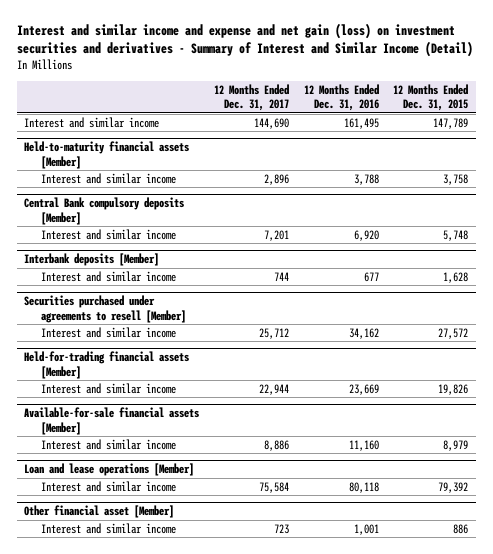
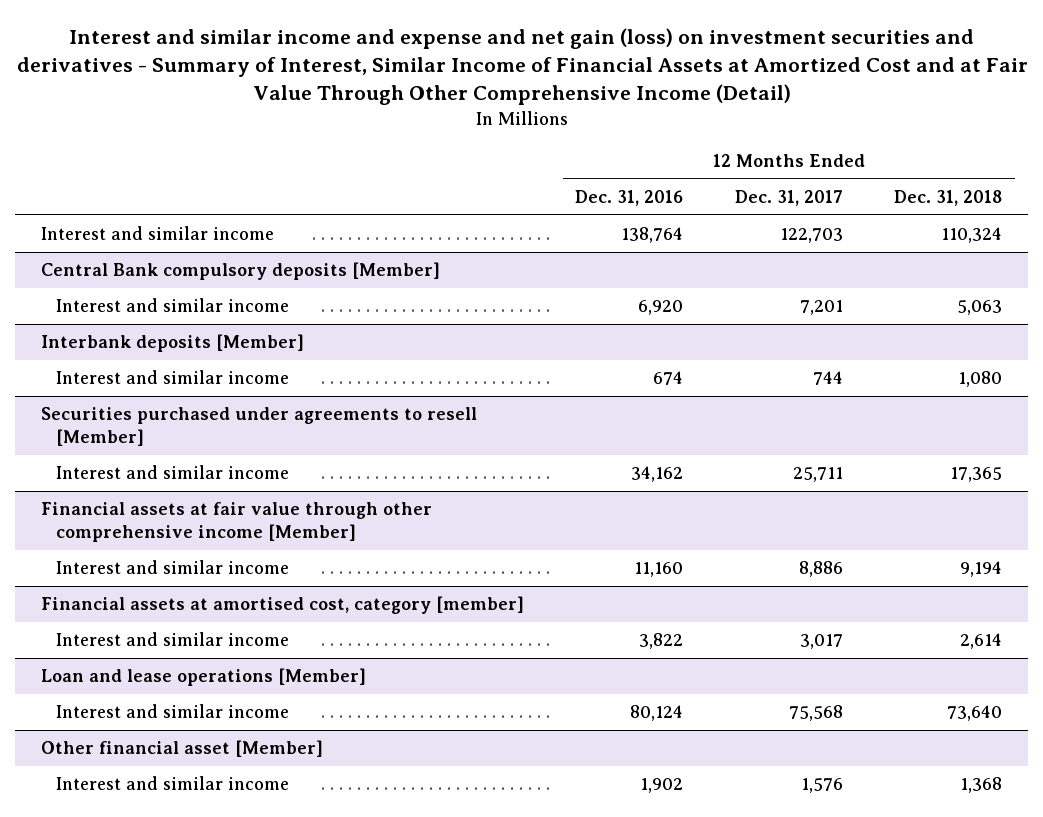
[16,23,473,58] Interest and similar income and expense and net gain (loss) on investment securities and derivatives - Summary of Interest and Similar Income (Detail) -> [16,27,1028,105] Interest and similar income and expense and net gain (loss) on investment securities and derivatives - Summary of Interest, Similar Income of Financial Assets at Amortized Cost and at Fair Value Through Other Comprehensive Income (Detail)
[393,83,469,112] 12 Months Ended Dec. 31, 2015 -> none
none -> [894,189,1003,206] Dec. 31, 2018
[24,141,190,169] Held-to-maturity financial assets [Member] -> none
[41,172,177,184] Interest and similar income -> none
[253,117,289,129] 144,690 -> [779,228,843,244] 122,703
[343,117,379,129] 161,495 -> [621,227,684,244] 138,764
[363,271,379,282] 677 -> [653,371,684,386] 674
[24,351,190,379] Held-for-trading financial assets [Member] -> none
[41,382,177,394] Interest and similar income -> none
[24,407,200,435] Available-for-sale financial assets [Member] -> none
[258,327,289,339] 25,712 -> [792,467,843,483] 25,711
none -> [41,502,433,542] Financial assets at fair value through other comprehensive income [Member]
none -> [41,596,525,615] Financial assets at amortised cost, category [member]
none -> [56,632,290,647] Interest and similar income
[258,481,289,493] 75,584 -> [788,705,843,722] 75,568
[348,481,379,493] 80,118 -> [630,705,684,722] 80,124
[273,523,289,534] 723 -> [800,778,843,794] 1,576
[353,523,379,535] 1,001 -> [640,778,684,794] 1,902

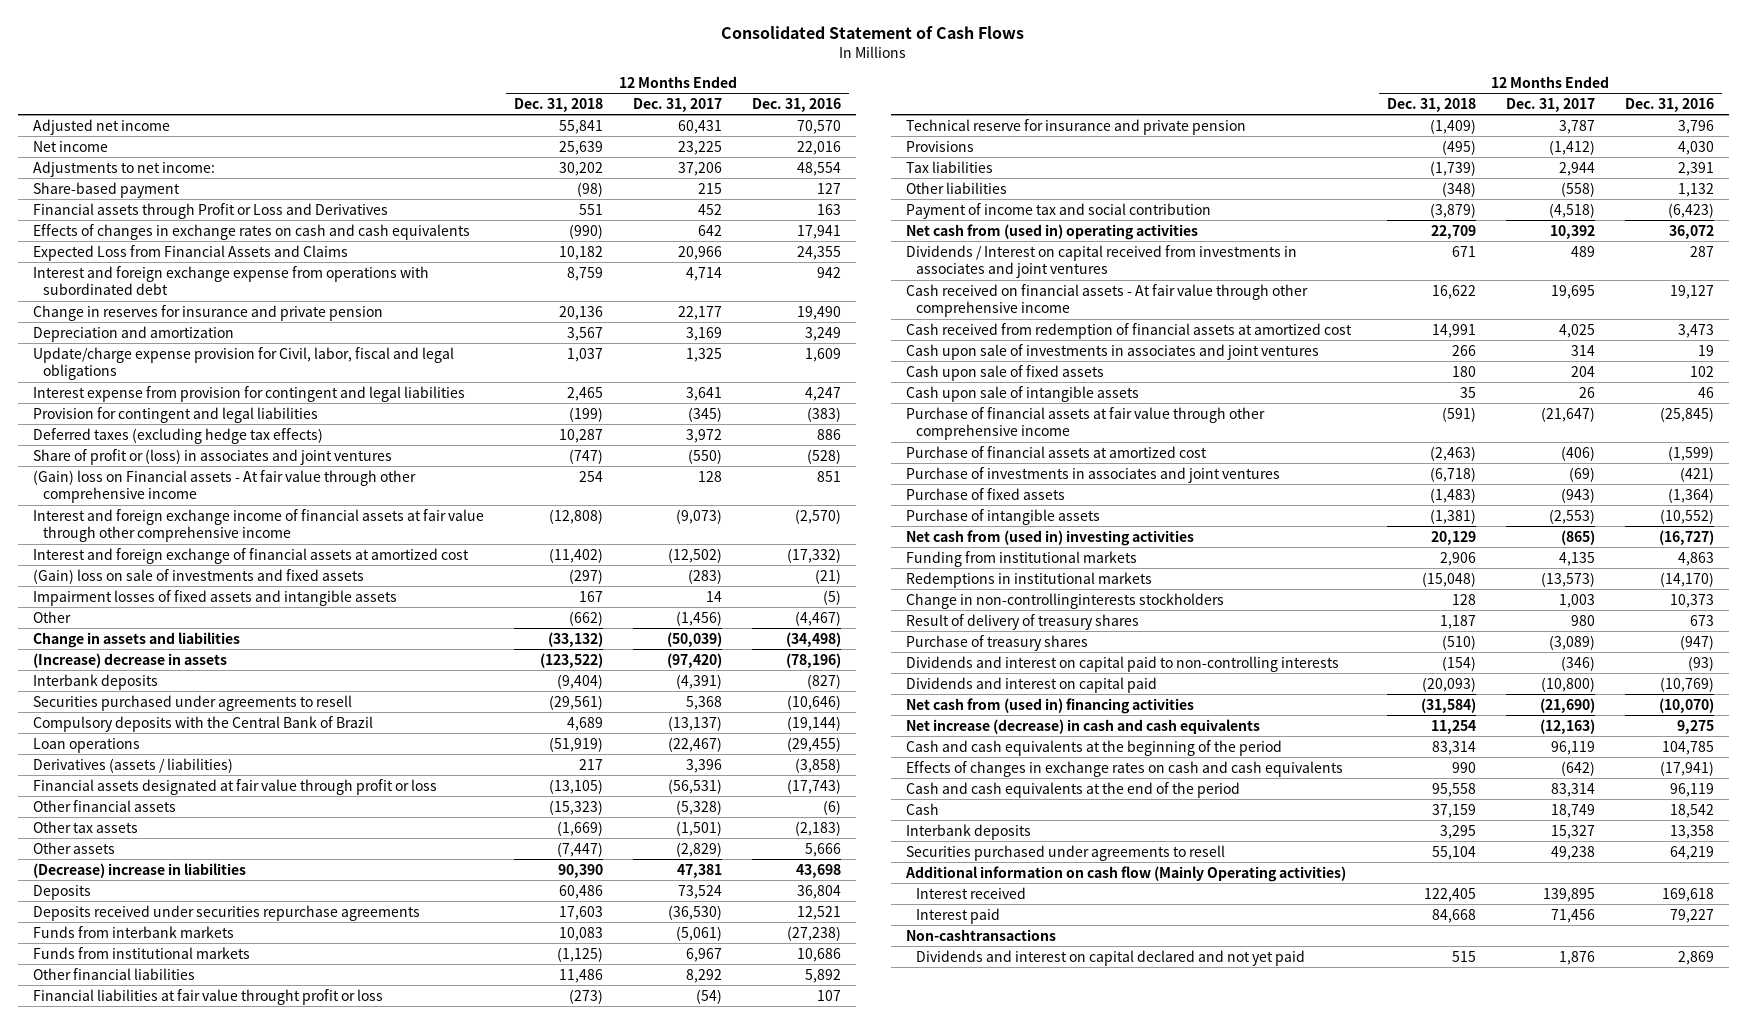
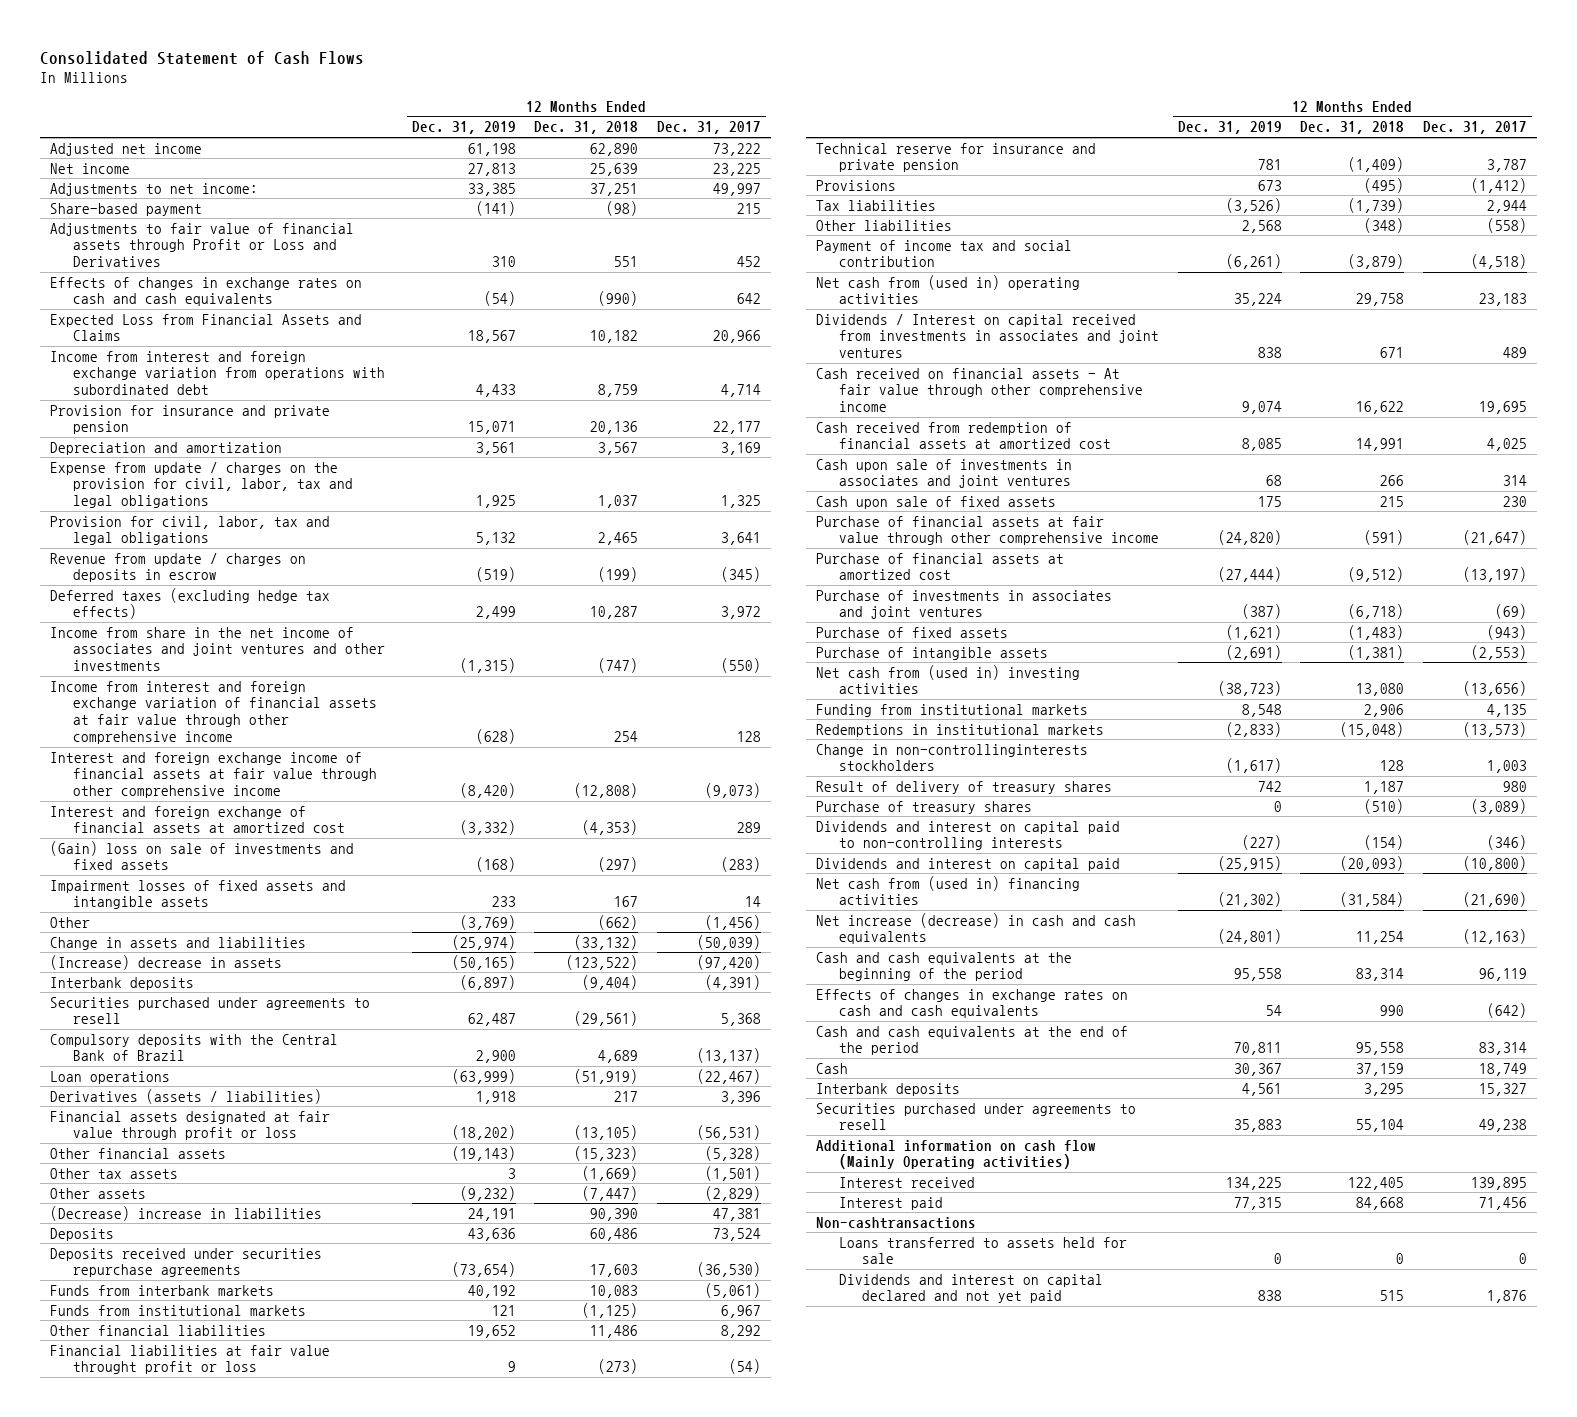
[752,97,842,112] Dec. 31, 2016 -> none
none -> [411,121,516,135] Dec. 31, 2019
[558,119,603,134] 55,841 -> [590,142,639,156] 62,890
[678,119,723,134] 60,431 -> [713,142,762,156] 73,222
[558,161,603,176] 30,202 -> [590,182,639,196] 37,251
[678,161,723,176] 37,206 -> [713,182,762,196] 49,997
[32,202,388,219] Financial assets through Profit or Loss and Derivatives -> [49,222,354,268] Adjustments to fair value of financial assets through Profit or Loss and Derivatives
[32,265,429,296] Interest and foreign exchange expense from operations with subordinated debt -> [49,350,385,396] Income from interest and foreign exchange variation from operations with subordinated debt
[32,304,383,321] Change in reserves for insurance and private pension -> [49,404,330,435] Provision for insurance and private pension
[32,346,454,381] Update/charge expense provision for Civil, labor, fiscal and legal obligations -> [49,461,353,509] Expense from update / charges on the provision for civil, labor, tax and legal obligations
[32,385,465,402] Interest expense from provision for contingent and legal liabilities -> [49,515,330,546] Provision for civil, labor, tax and legal obligations
[32,406,318,423] Provision for contingent and legal liabilities -> [49,552,306,583] Revenue from update / charges on deposits in escrow
[32,448,392,465] Share of profit or (loss) in associates and joint ventures -> [49,626,385,672] Income from share in the net income of associates and joint ventures and other investments
[32,469,416,504] (Gain) loss on Financial assets - At fair value through other comprehensive income -> [49,680,377,744] Income from interest and foreign exchange variation of financial assets at fair value through other comprehensive income
[548,547,603,563] (11,402) -> [582,820,639,836] (4,353)
[668,547,723,563] (12,502) -> [737,822,762,834] 289
[1430,224,1476,239] 22,709 -> [1356,293,1405,307] 29,758
[1549,224,1595,239] 10,392 -> [1479,293,1528,307] 23,183
[905,385,1139,402] Cash upon sale of intangible assets -> none
[1451,365,1476,377] 180 -> [1380,495,1405,507] 215
[1570,365,1595,377] 204 -> [1503,495,1528,507] 230
[1429,445,1476,461] (2,463) -> [1348,567,1405,583] (9,512)
[1560,445,1595,461] (406) -> [1463,567,1528,583] (13,197)
[1430,530,1476,545] 20,129 -> [1356,683,1405,697] 13,080
[1560,529,1595,545] (865) -> [1463,681,1528,697] (13,656)
none -> [838,1236,1127,1265] Loans transferred to assets held for sale

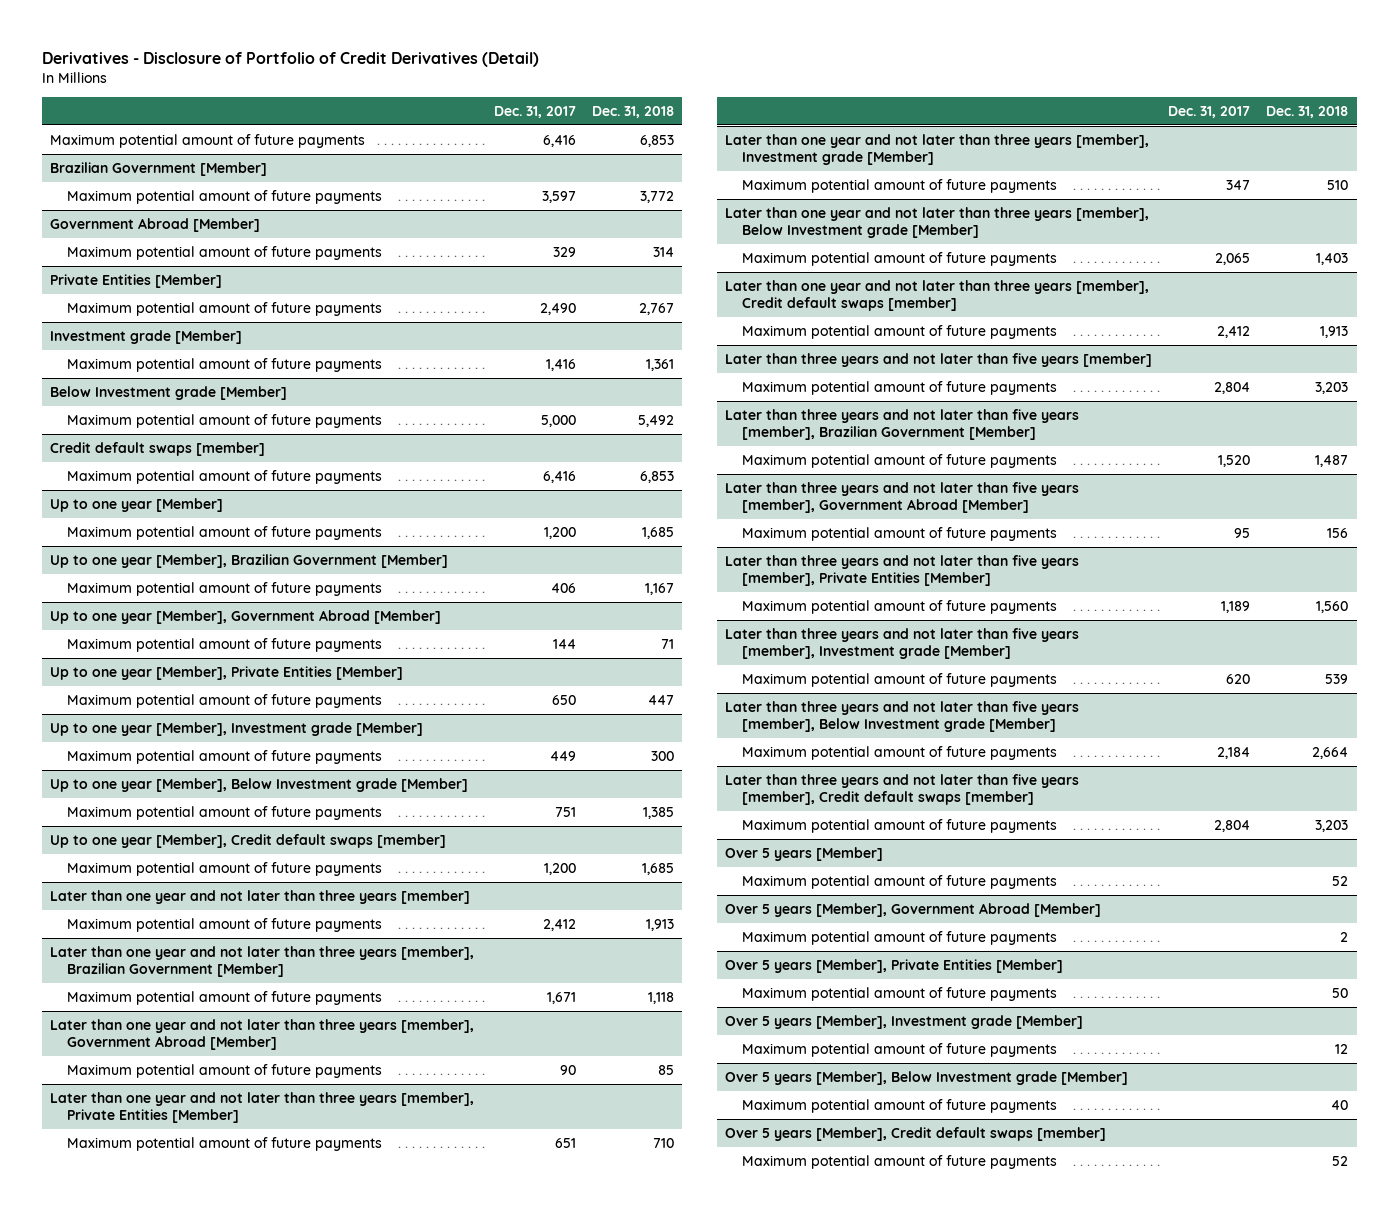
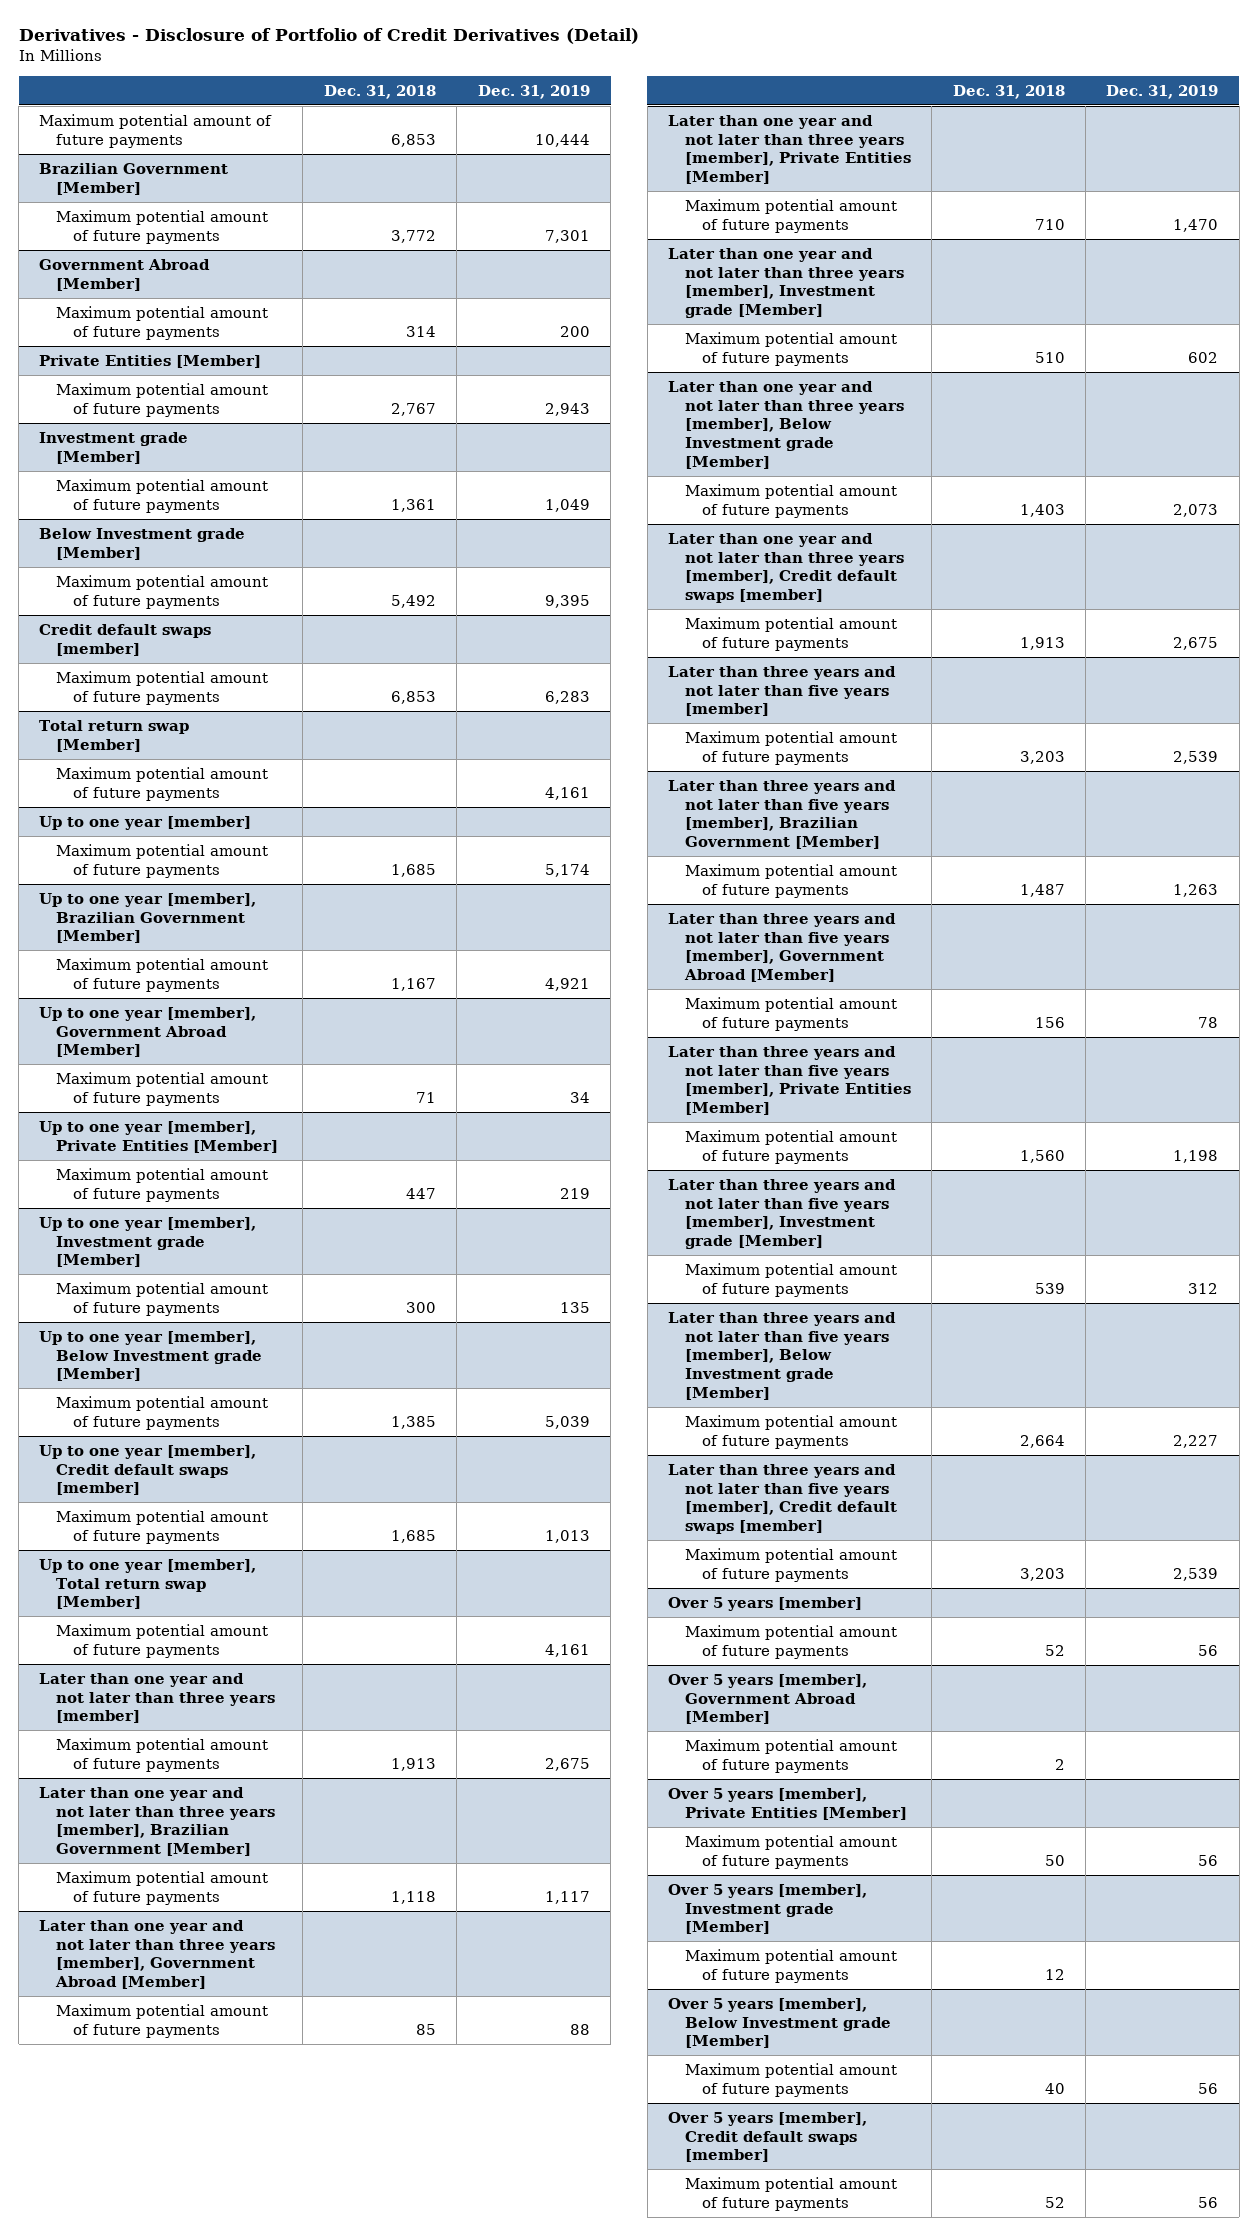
[493,105,576,118] Dec. 31, 2017 -> none
none -> [477,84,590,99] Dec. 31, 2019
none -> [39,719,190,752] Total return swap [Member]
none -> [56,766,269,801] Maximum potential amount of future payments
[50,497,224,512] Up to one year [Member] -> [39,815,252,830] Up to one year [member]
[50,553,449,568] Up to one year [Member], Brazilian Government [Member] -> [39,892,257,944] Up to one year [member], Brazilian Government [Member]
[50,609,442,624] Up to one year [Member], Government Abroad [Member] -> [39,1006,257,1058] Up to one year [member], Government Abroad [Member]
[50,665,404,680] Up to one year [Member], Private Entities [Member] -> [39,1120,279,1153] Up to one year [member], Private Entities [Member]
[50,721,424,736] Up to one year [Member], Investment grade [Member] -> [39,1216,257,1268] Up to one year [member], Investment grade [Member]
[50,777,469,792] Up to one year [Member], Below Investment grade [Member] -> [39,1330,263,1382] Up to one year [member], Below Investment grade [Member]
[50,833,447,848] Up to one year [Member], Credit default swaps [member] -> [39,1444,257,1496] Up to one year [member], Credit default swaps [member]
none -> [39,1558,257,1610] Up to one year [member], Total return swap [Member]
none -> [56,1623,269,1658] Maximum potential amount of future payments
[724,846,883,861] Over 5 years [Member] -> [668,1596,863,1611] Over 5 years [member]
[724,902,1101,917] Over 5 years [Member], Government Abroad [Member] -> [668,1673,868,1725] Over 5 years [member], Government Abroad [Member]
[724,958,1063,973] Over 5 years [Member], Private Entities [Member] -> [668,1787,907,1820] Over 5 years [member], Private Entities [Member]
[724,1014,1083,1029] Over 5 years [Member], Investment grade [Member] -> [668,1883,868,1935] Over 5 years [member], Investment grade [Member]
[724,1070,1128,1085] Over 5 years [Member], Below Investment grade [Member] -> [668,1997,891,2049] Over 5 years [member], Below Investment grade [Member]
[724,1126,1106,1141] Over 5 years [Member], Credit default swaps [member] -> [668,2111,868,2163] Over 5 years [member], Credit default swaps [member]

